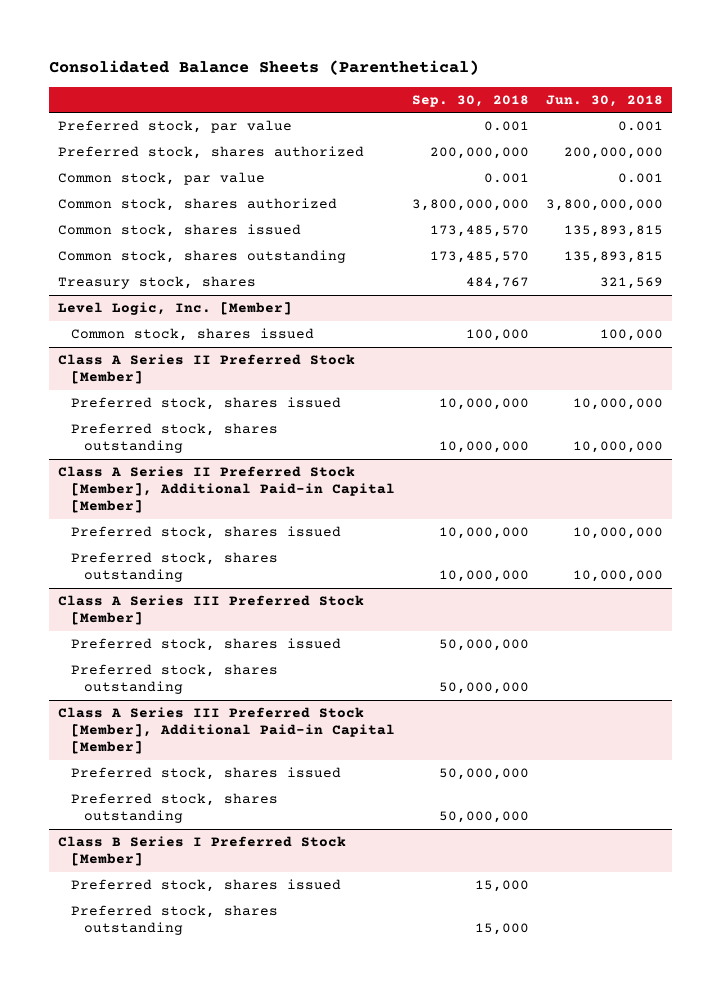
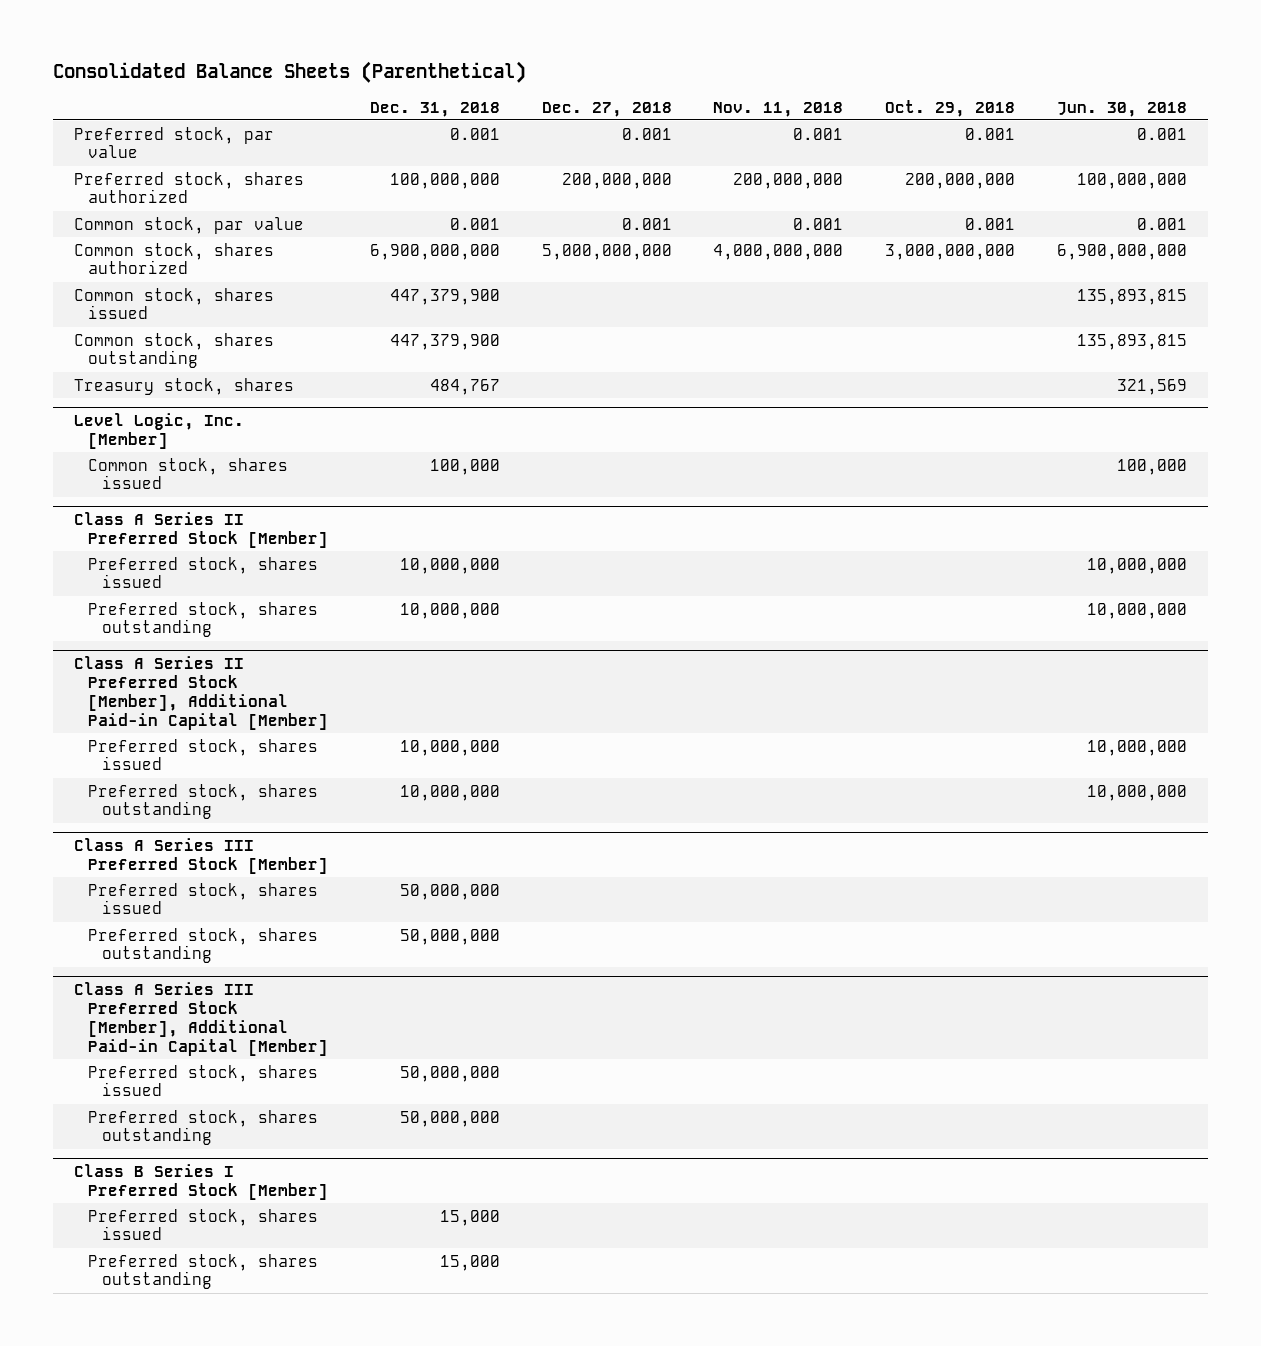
[412,94,530,107] Sep. 30, 2018 -> none
none -> [369,101,500,117] Dec. 31, 2018
none -> [541,101,672,117] Dec. 27, 2018
none -> [713,101,844,117] Nov. 11, 2018
none -> [885,99,1016,117] Oct. 29, 2018
[564,147,664,160] 200,000,000 -> [1076,172,1187,189] 100,000,000
[546,199,664,212] 3,800,000,000 -> [1056,243,1187,260] 6,900,000,000

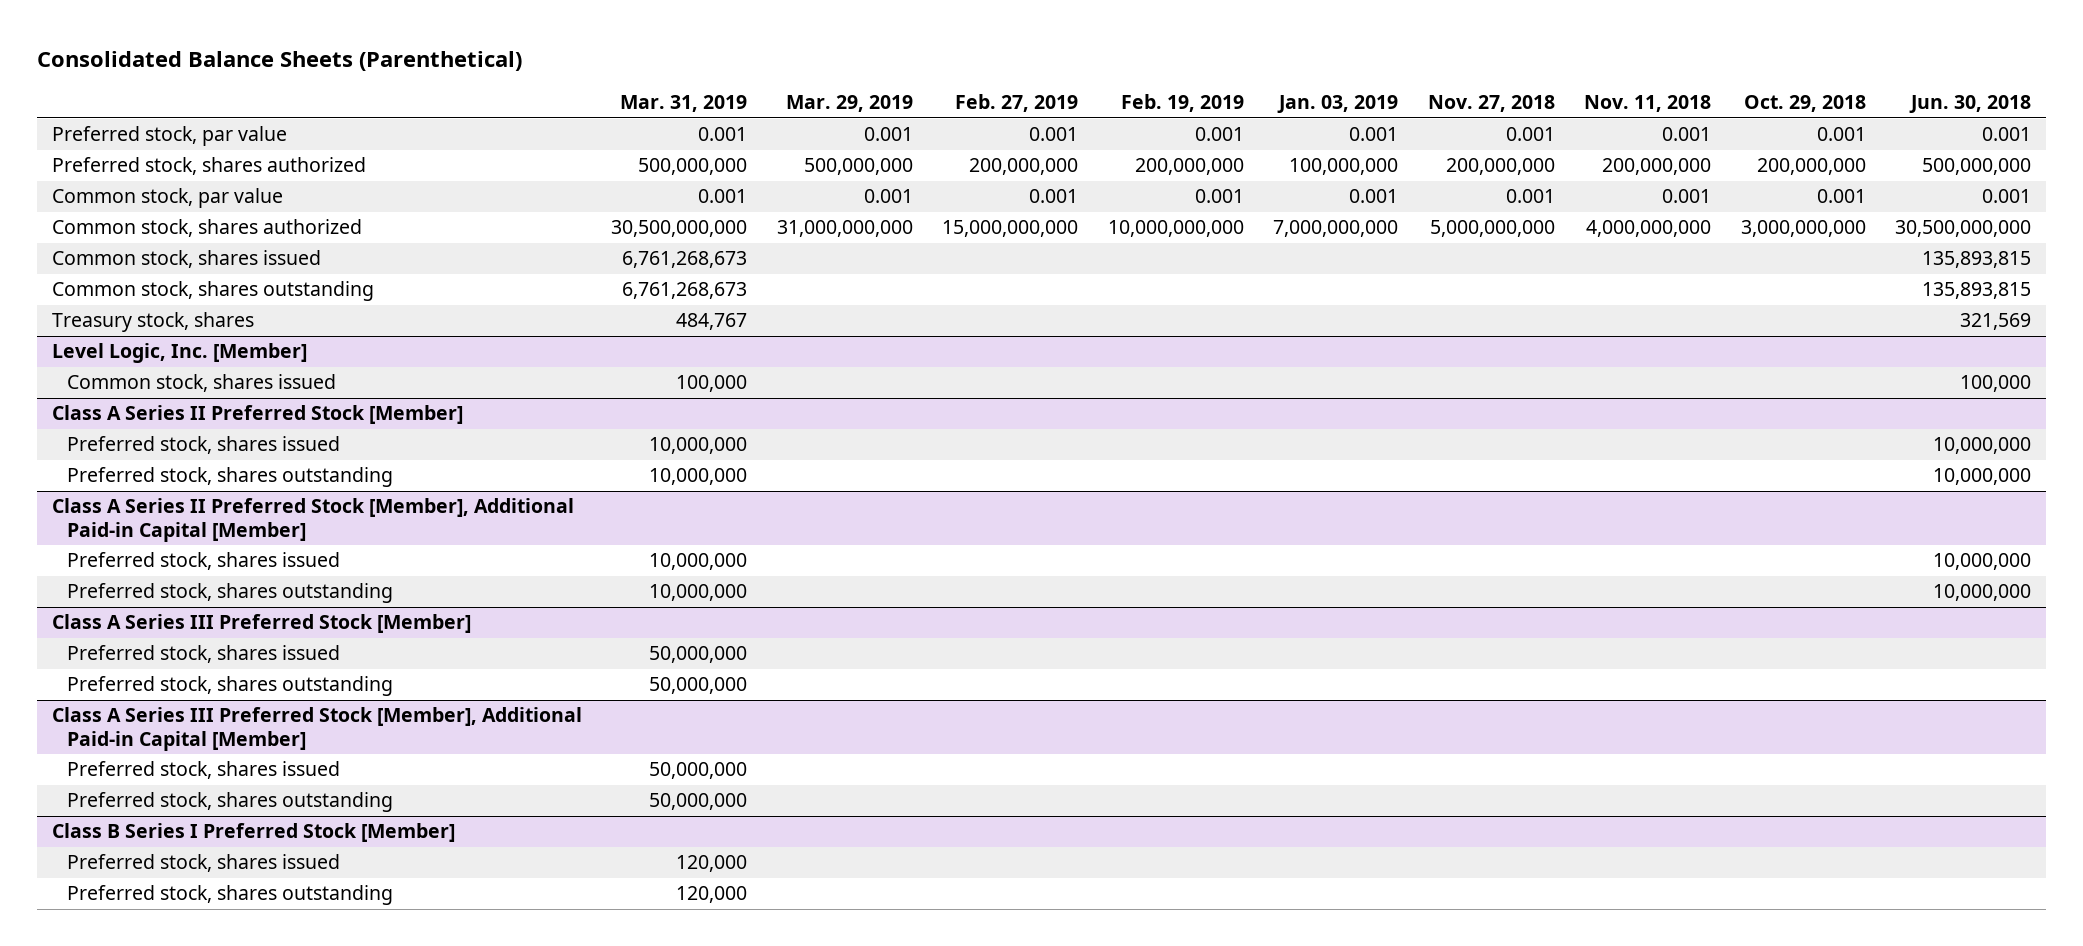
[369,101,500,117] Dec. 31, 2018 -> none
[541,101,672,117] Dec. 27, 2018 -> none
none -> [620,94,748,112] Mar. 31, 2019
none -> [785,94,913,112] Mar. 29, 2019
none -> [955,93,1079,112] Feb. 27, 2019
none -> [1120,93,1244,112] Feb. 19, 2019
none -> [1277,94,1399,113] Jan. 03, 2019
none -> [1427,94,1555,112] Nov. 27, 2018
[1076,172,1187,189] 100,000,000 -> [1921,158,2031,176] 500,000,000
[1056,243,1187,260] 6,900,000,000 -> [1894,220,2031,238] 30,500,000,000

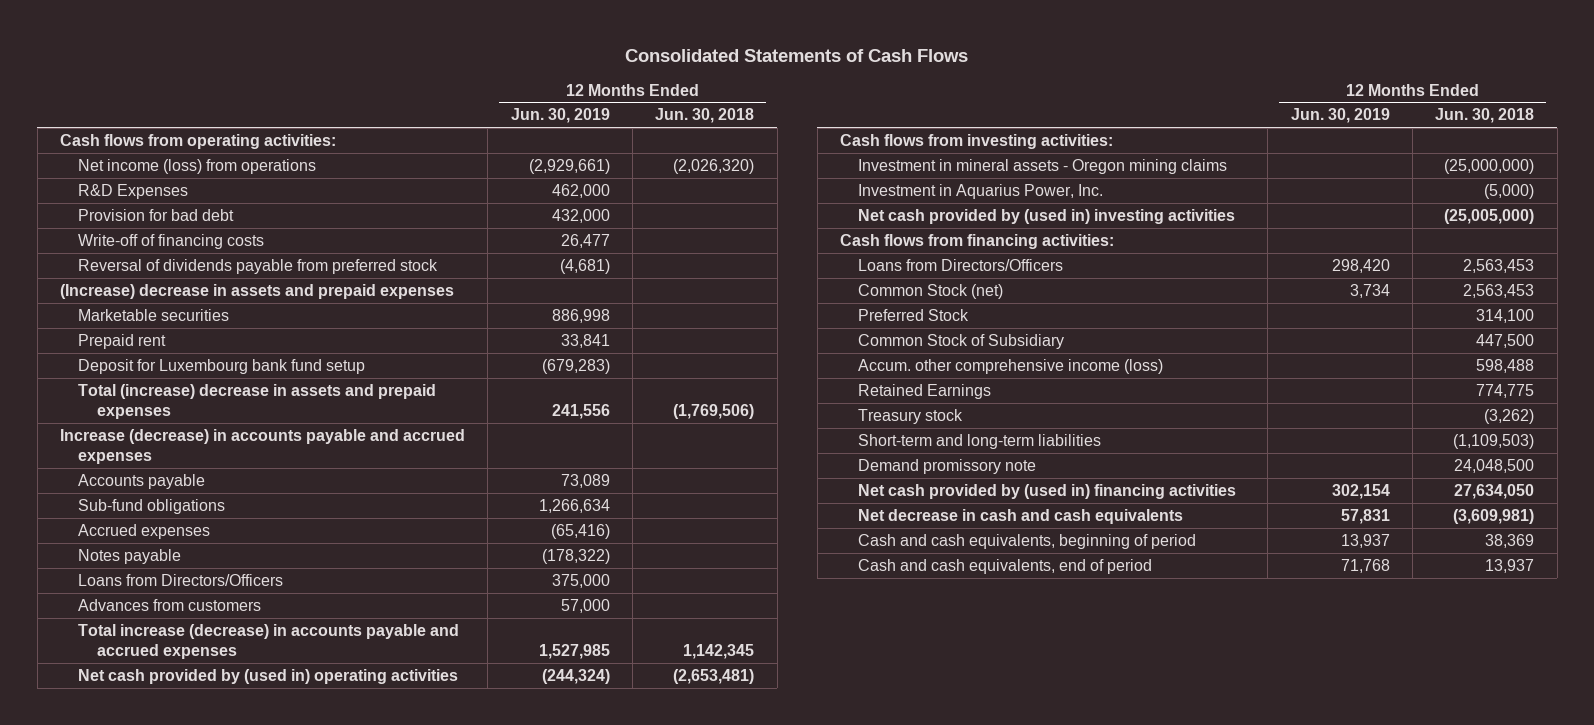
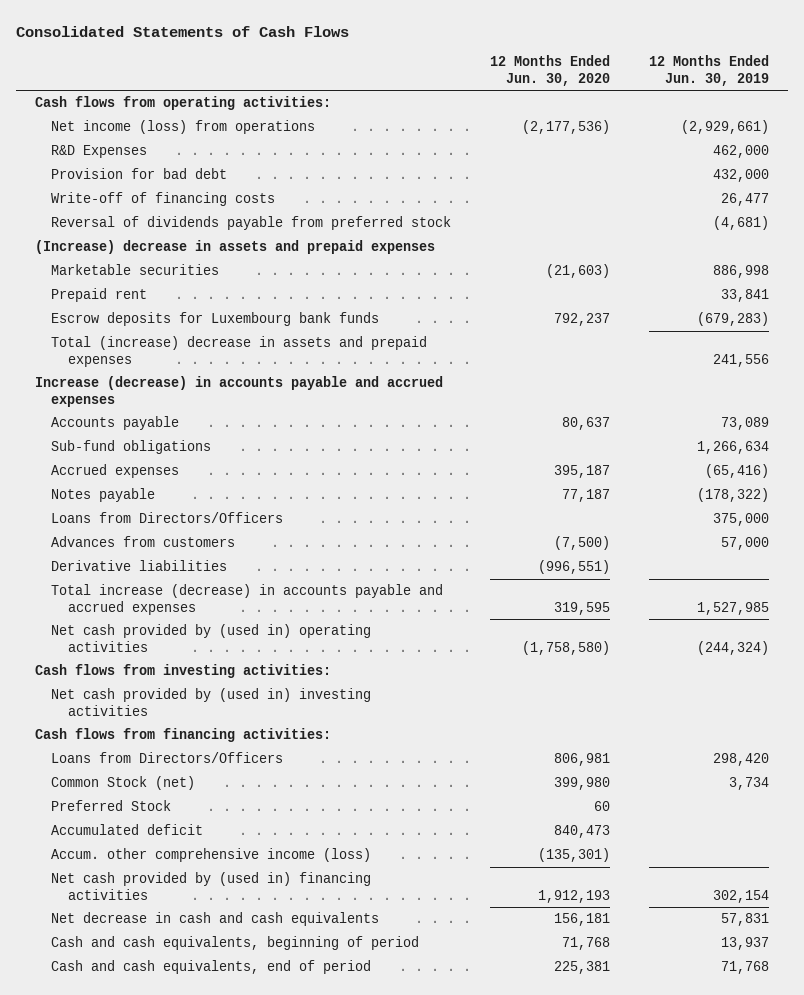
[655,108,755,124] Jun. 30, 2018 -> none
none -> [490,55,611,86] 12 Months Ended Jun. 30, 2020
[78,358,366,374] Deposit for Luxembourg bank fund setup -> [51,312,380,327] Escrow deposits for Luxembourg bank funds
none -> [51,560,228,572] Derivative liabilities
[858,158,1228,174] Investment in mineral assets - Oregon mining claims -> none
[858,183,1104,199] Investment in Aquarius Power, Inc. -> none
[858,333,1065,349] Common Stock of Subsidiary -> none
none -> [51,824,204,836] Accumulated deficit
[858,383,992,399] Retained Earnings -> none
[858,408,964,424] Treasury stock -> none
[858,433,1102,449] Short-term and long-term liabilities -> none
[858,458,1037,474] Demand promissory note -> none

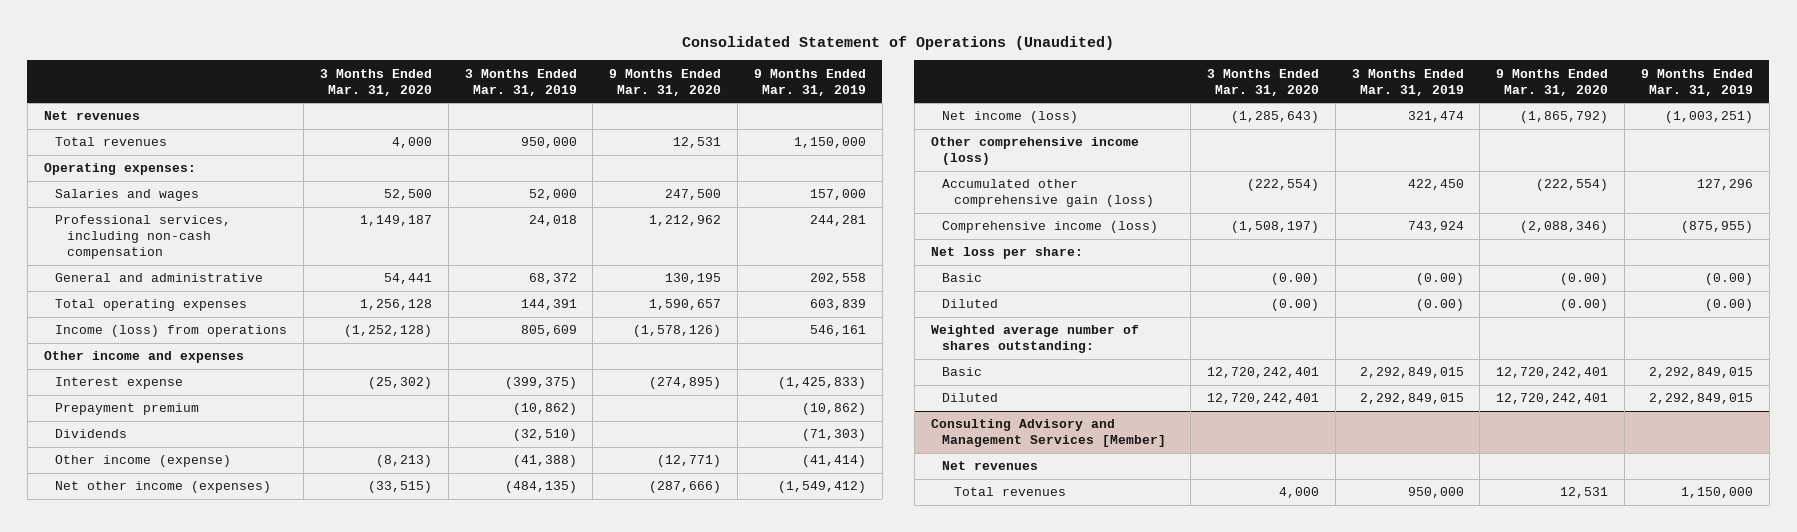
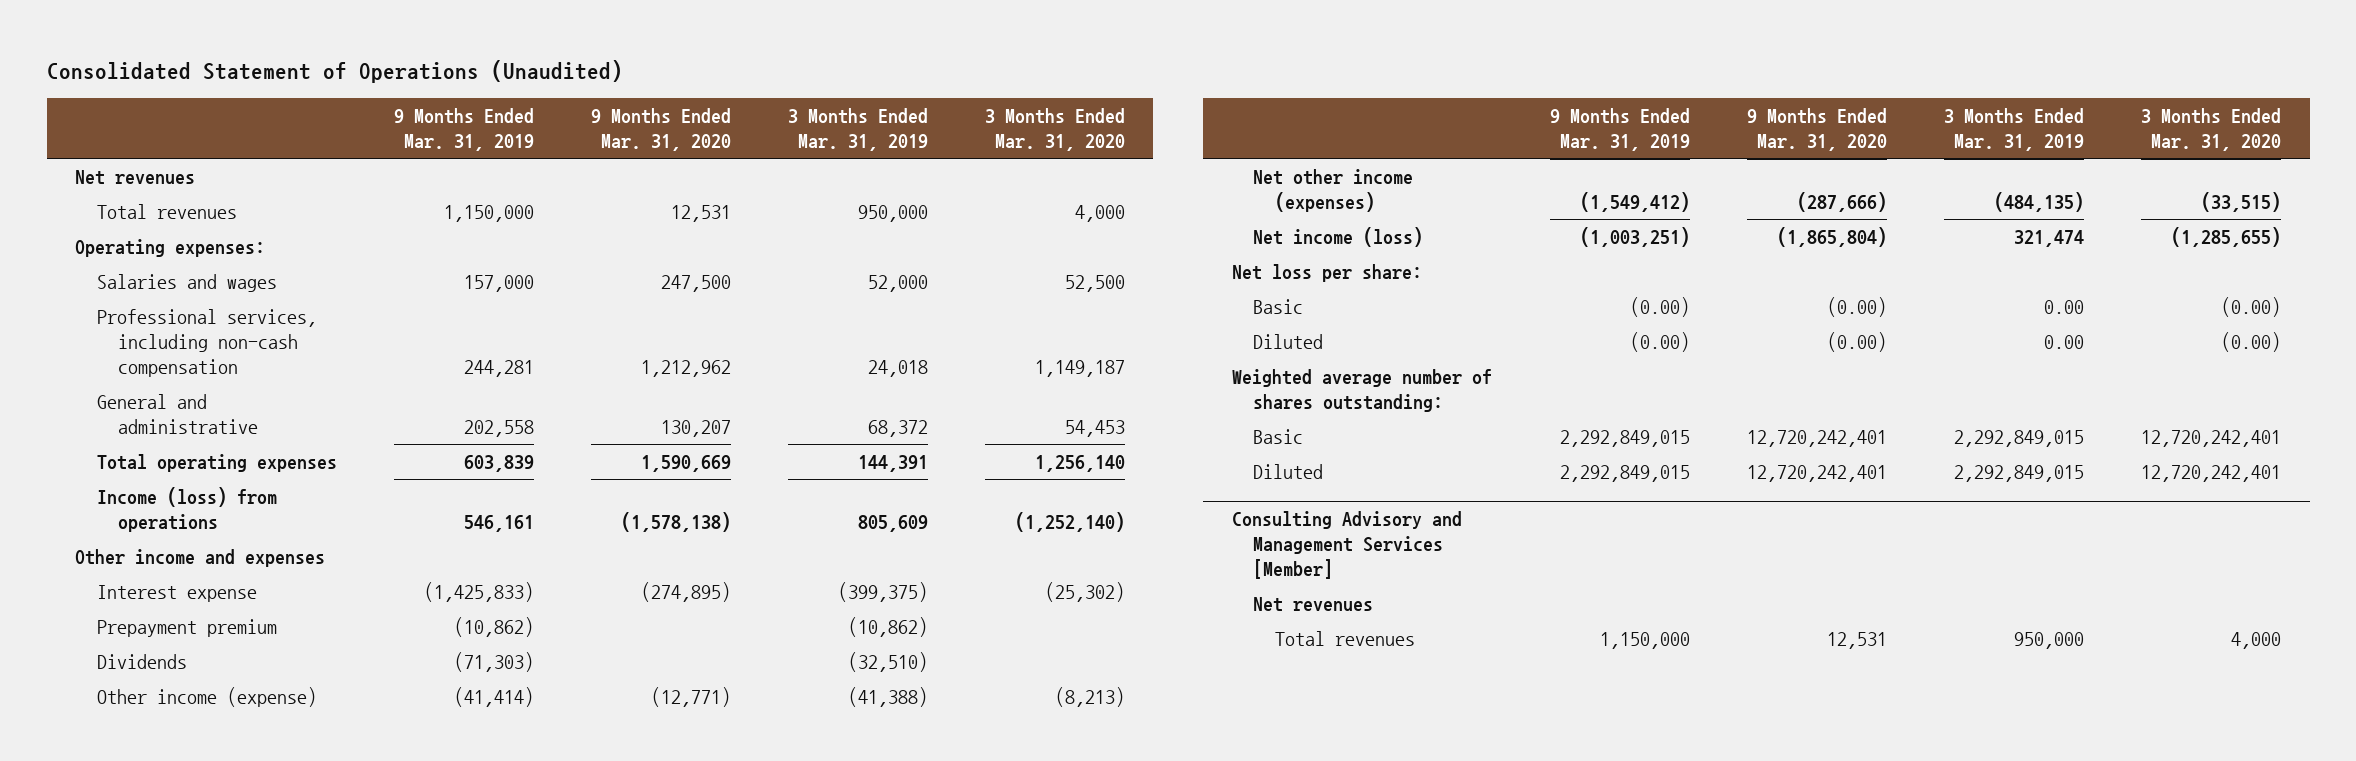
[383,273,432,285] 54,441 -> [1064,419,1125,437] 54,453
[665,273,722,285] 130,195 -> [660,419,731,437] 130,207
[359,299,432,311] 1,256,128 -> [1034,454,1125,472] 1,256,140
[649,299,722,311] 1,590,657 -> [640,454,731,472] 1,590,669
[343,325,432,338] (1,252,128) -> [1014,511,1125,532] (1,252,140)
[633,325,722,338] (1,578,126) -> [620,511,731,532] (1,578,138)
[930,137,1139,166] Other comprehensive income (loss) -> none
[942,179,1154,208] Accumulated other comprehensive gain (loss) -> none
[942,221,1159,234] Comprehensive income (loss) -> none
[1230,111,1319,124] (1,285,643) -> [2171,226,2282,247] (1,285,655)
[1520,111,1609,124] (1,865,792) -> [1777,226,1888,247] (1,865,804)
[1415,273,1464,286] (0.00) -> [2044,299,2085,314] 0.00
[1415,299,1464,312] (0.00) -> [2044,334,2085,349] 0.00

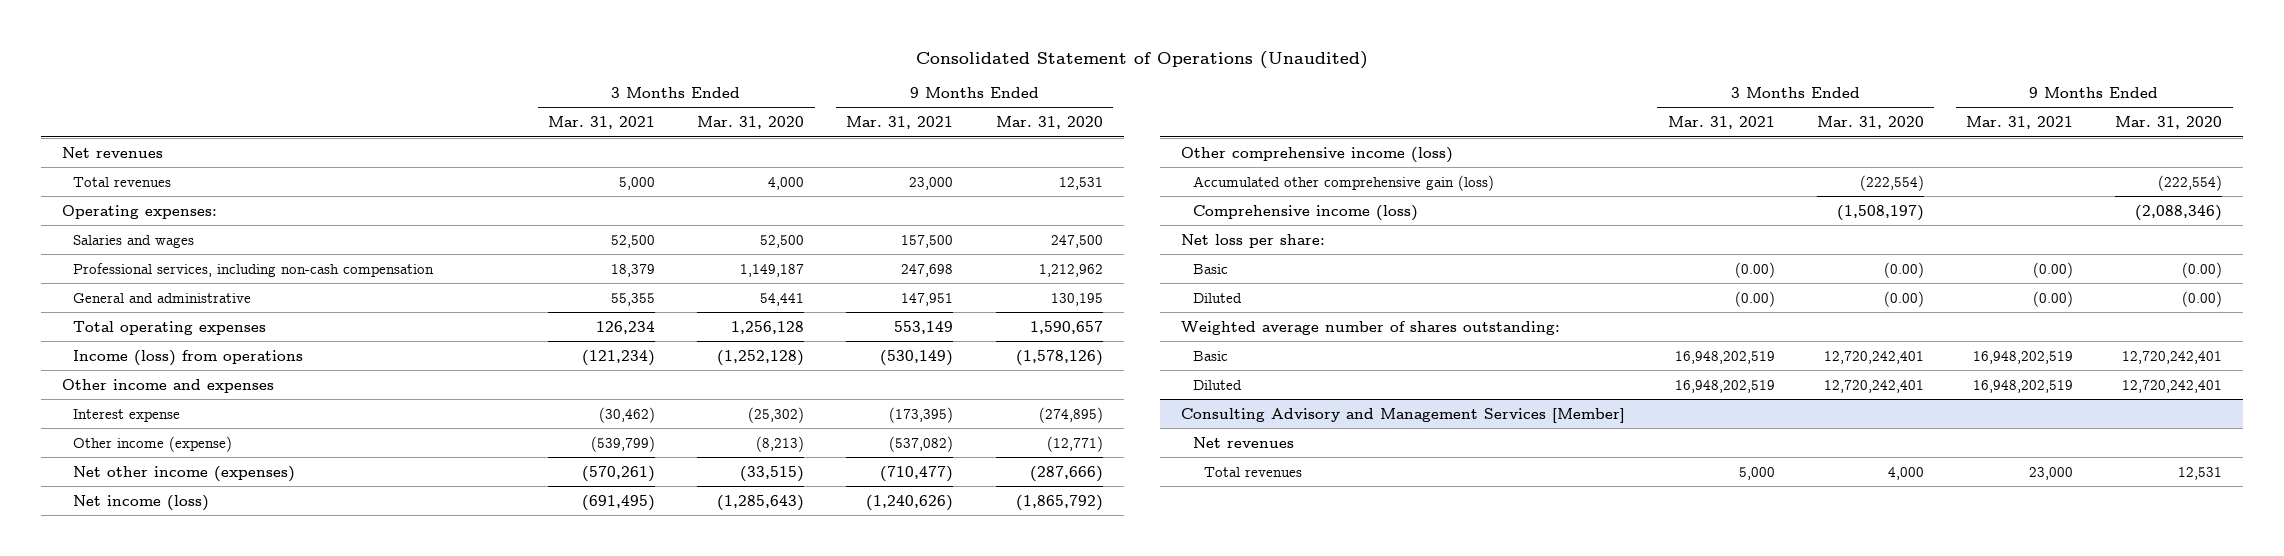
[393,108,534,152] 9 Months Ended Mar. 31, 2019 -> none
[787,108,928,152] 3 Months Ended Mar. 31, 2019 -> none
none -> [548,116,656,130] Mar. 31, 2021
none -> [846,116,954,130] Mar. 31, 2021
[660,419,731,437] 130,207 -> [1050,292,1103,306] 130,195
[1064,419,1125,437] 54,453 -> [760,292,805,306] 54,441
[640,454,731,472] 1,590,669 -> [1029,320,1103,334] 1,590,657
[1034,454,1125,472] 1,256,140 -> [731,320,805,334] 1,256,128
[620,511,731,532] (1,578,138) -> [1015,349,1103,366] (1,578,126)
[1014,511,1125,532] (1,252,140) -> [717,349,805,366] (1,252,128)
[96,618,277,637] Prepayment premium -> none
[96,653,187,669] Dividends -> none
[1777,226,1888,247] (1,865,804) -> [1015,494,1103,511] (1,865,792)
[2171,226,2282,247] (1,285,655) -> [717,494,805,511] (1,285,643)
none -> [1181,146,1454,163] Other comprehensive income (loss)
none -> [1192,174,1494,191] Accumulated other comprehensive gain (loss)
none -> [1192,204,1418,221] Comprehensive income (loss)

